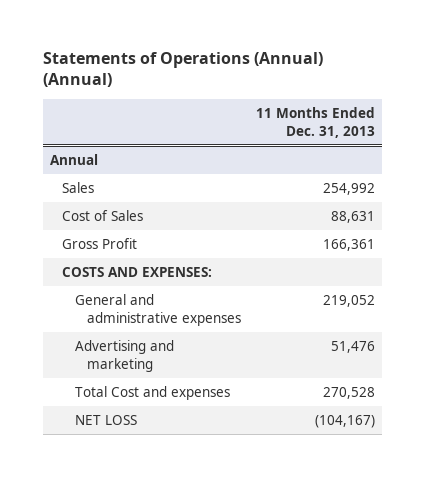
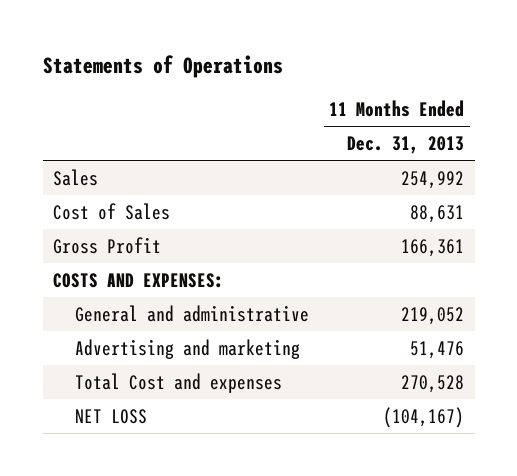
[42,52,323,88] Statements of Operations (Annual) (Annual) -> [42,54,283,78] Statements of Operations
[50,153,99,165] Annual -> none
[74,293,242,326] General and administrative expenses -> [74,304,309,322] General and administrative

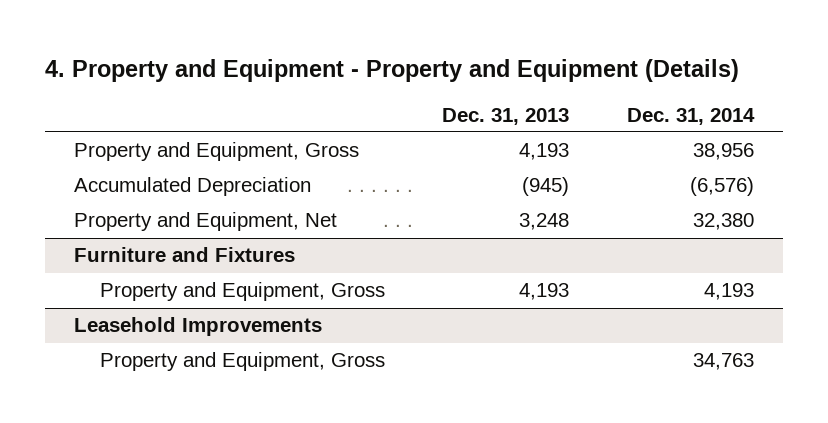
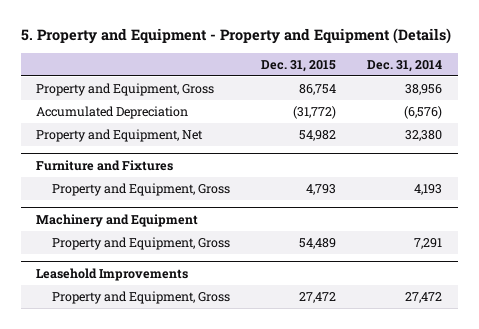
[44,58,739,82] 4. Property and Equipment - Property and Equipment (Details) -> [20,28,451,45] 5. Property and Equipment - Property and Equipment (Details)
[442,107,570,125] Dec. 31, 2013 -> none
none -> [260,59,336,72] Dec. 31, 2015
none -> [36,213,199,227] Machinery and Equipment
none -> [51,237,230,251] Property and Equipment, Gross
[692,353,754,371] 34,763 -> [405,292,443,304] 27,472

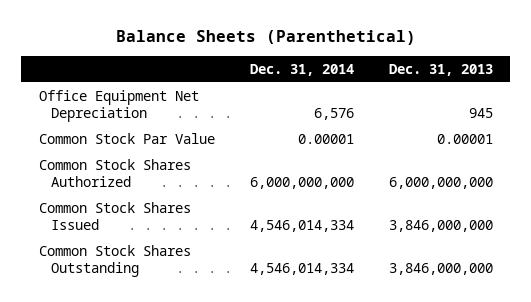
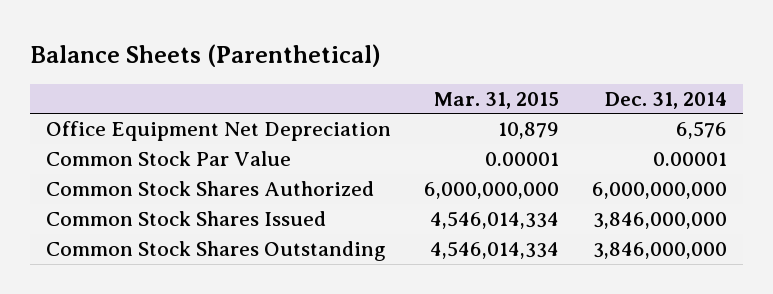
[388,63,493,76] Dec. 31, 2013 -> none
none -> [434,91,560,109] Mar. 31, 2015
[249,219,354,232] 4,546,014,334 -> [592,212,727,230] 3,846,000,000
[249,262,354,275] 4,546,014,334 -> [592,242,727,260] 3,846,000,000

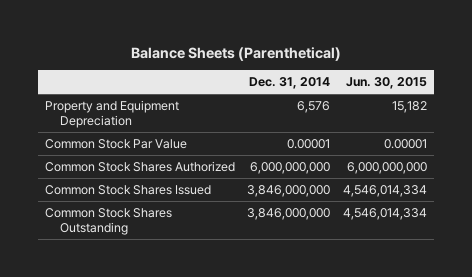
[434,91,560,109] Mar. 31, 2015 -> none
none -> [346,77,428,90] Jun. 30, 2015
[46,121,392,142] Office Equipment Net Depreciation -> [44,99,179,128] Property and Equipment Depreciation

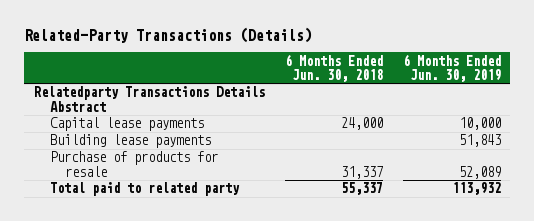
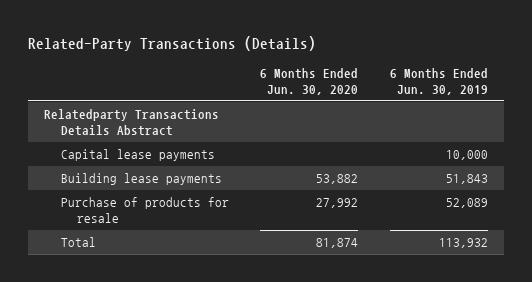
[284,53,383,82] 6 Months Ended Jun. 30, 2018 -> none
none -> [260,67,359,95] 6 Months Ended Jun. 30, 2020
[49,182,240,197] Total paid to related party -> [60,237,96,248] Total

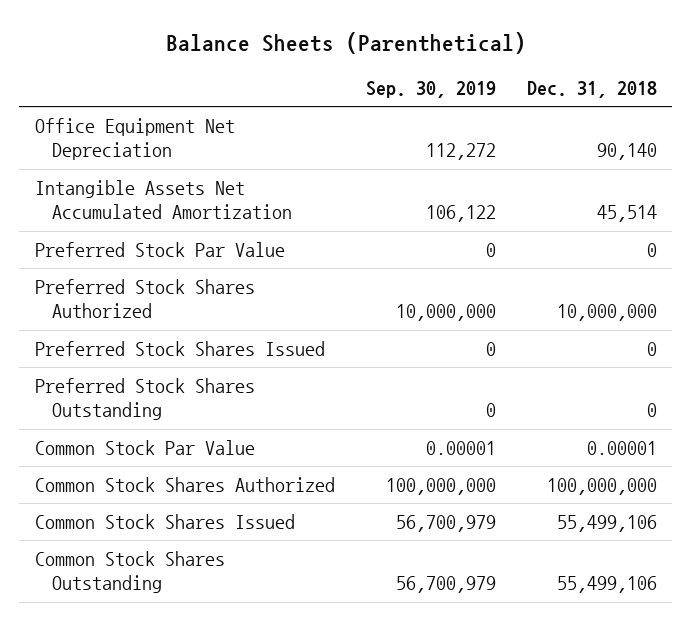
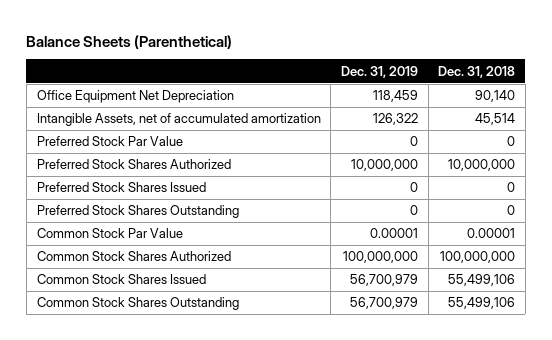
[365,81,496,99] Sep. 30, 2019 -> none
none -> [340,65,418,78] Dec. 31, 2019
[34,179,293,220] Intangible Assets Net Accumulated Amortization -> [36,113,321,127] Intangible Assets, net of accumulated amortization

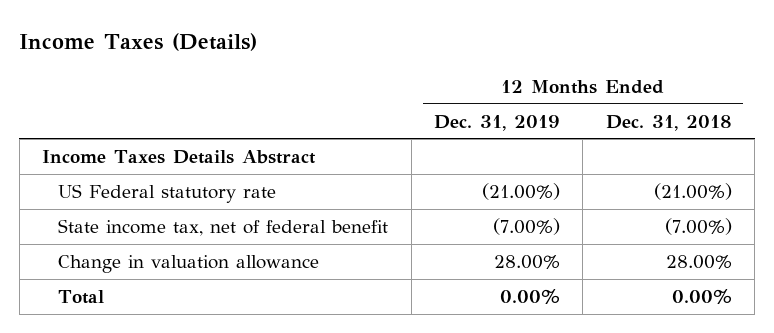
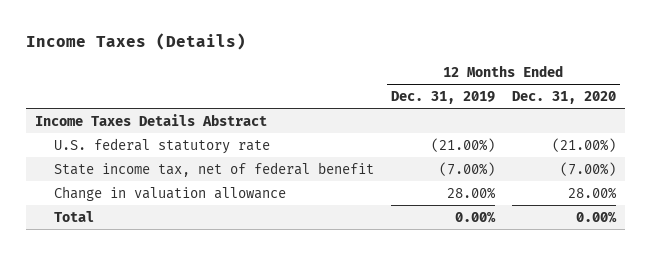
[605,114,732,131] Dec. 31, 2018 -> none
none -> [511,91,616,105] Dec. 31, 2020
[58,184,277,204] US Federal statutory rate -> [53,137,270,154] U.S. federal statutory rate

